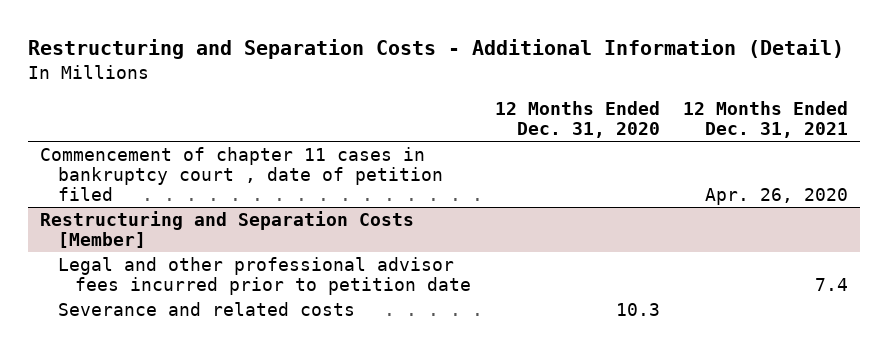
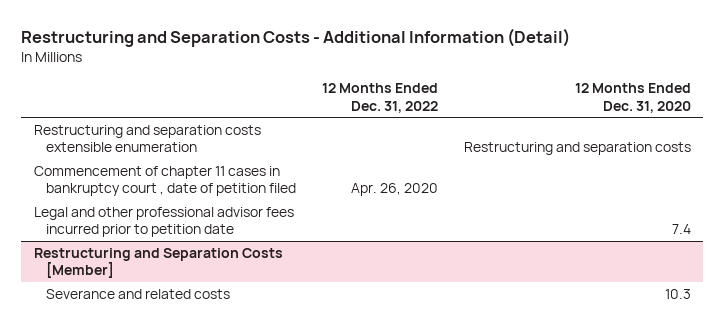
[683,100,849,139] 12 Months Ended Dec. 31, 2021 -> none
none -> [321,83,438,113] 12 Months Ended Dec. 31, 2022
none -> [34,124,262,153] Restructuring and separation costs extensible enumeration
none -> [34,206,295,238] Legal and other professional advisor fees incurred prior to petition date
[57,256,472,295] Legal and other professional advisor fees incurred prior to petition date -> none

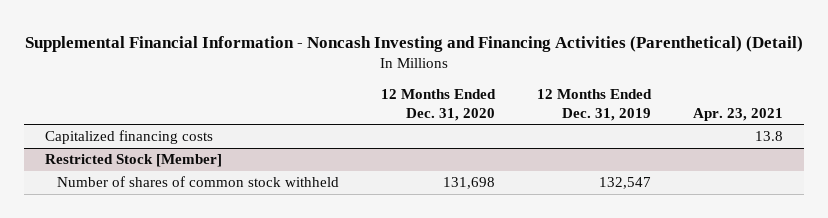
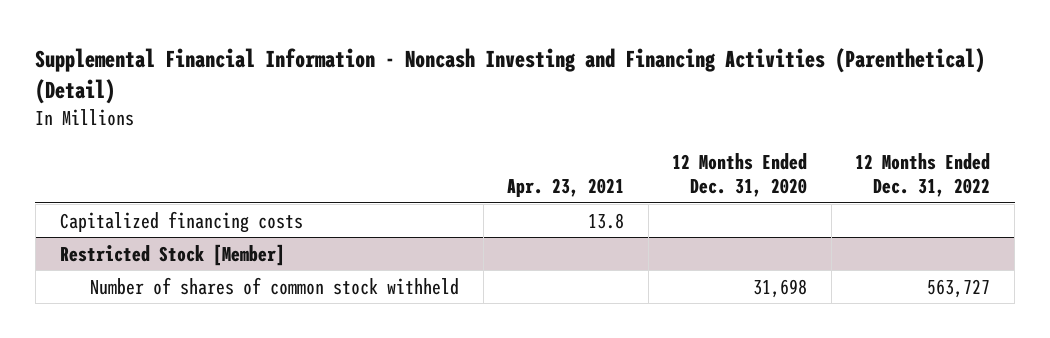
[537,88,653,121] 12 Months Ended Dec. 31, 2019 -> none
none -> [855,152,991,198] 12 Months Ended Dec. 31, 2022
[443,177,496,190] 131,698 -> [753,278,808,298] 31,698

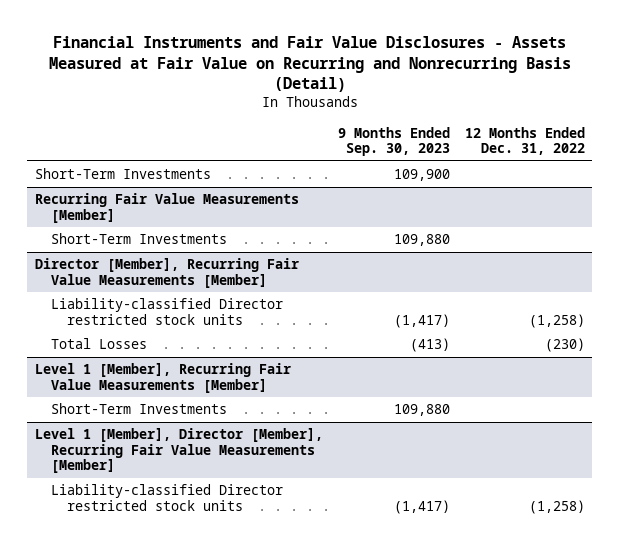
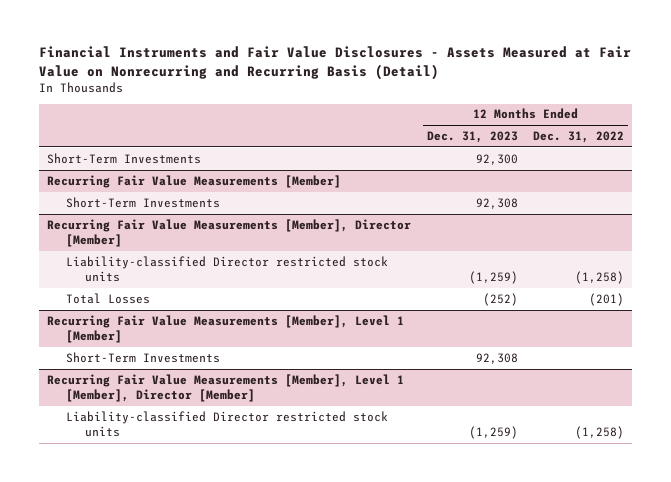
[48,36,571,93] Financial Instruments and Fair Value Disclosures - Assets Measured at Fair Value on Recurring and Nonrecurring Basis (Detail) -> [39,46,632,80] Financial Instruments and Fair Value Disclosures - Assets Measured at Fair Value on Nonrecurring and Recurring Basis (Detail)
[337,126,450,157] 9 Months Ended Sep. 30, 2023 -> none
none -> [426,131,518,144] Dec. 31, 2023
[34,258,299,288] Director [Member], Recurring Fair Value Measurements [Member] -> [47,218,412,247] Recurring Fair Value Measurements [Member], Director [Member]
[544,338,585,353] (230) -> [589,292,625,306] (201)
[34,363,291,393] Level 1 [Member], Recurring Fair Value Measurements [Member] -> [47,314,405,343] Recurring Fair Value Measurements [Member], Level 1 [Member]
[34,428,323,474] Level 1 [Member], Director [Member], Recurring Fair Value Measurements [Member] -> [47,373,405,402] Recurring Fair Value Measurements [Member], Level 1 [Member], Director [Member]

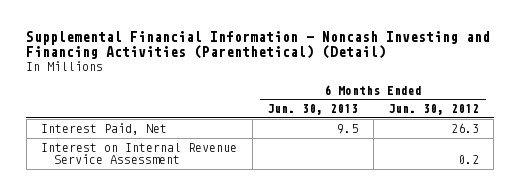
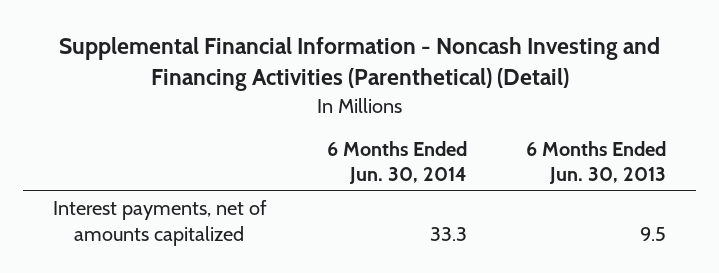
[387,104,479,116] Jun. 30, 2012 -> none
none -> [326,141,467,185] 6 Months Ended Jun. 30, 2014
[41,142,238,165] Interest on Internal Revenue Service Assessment -> none
[41,122,168,135] Interest Paid, Net -> [52,200,267,246] Interest payments, net of amounts capitalized

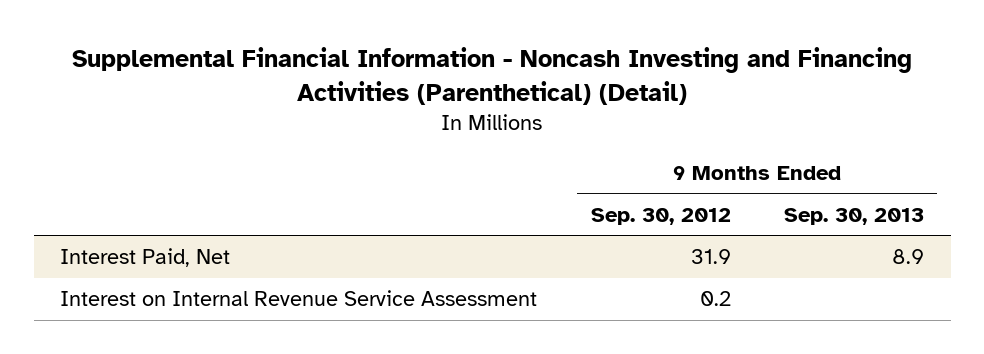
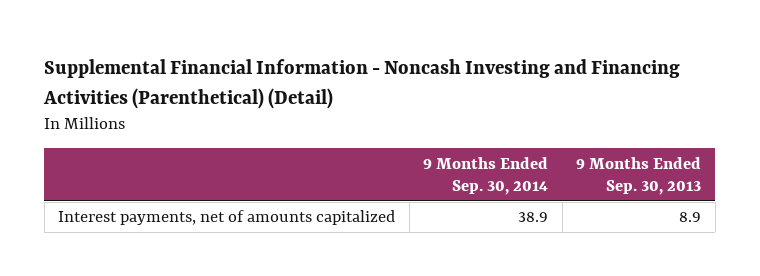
[590,207,731,225] Sep. 30, 2012 -> none
none -> [423,156,549,196] 9 Months Ended Sep. 30, 2014
[60,290,538,307] Interest on Internal Revenue Service Assessment -> none
[60,248,231,268] Interest Paid, Net -> [58,210,396,226] Interest payments, net of amounts capitalized

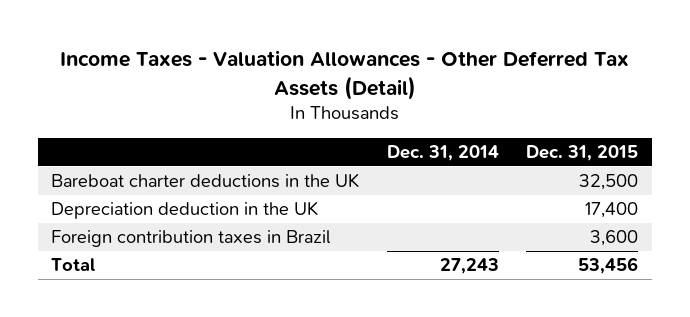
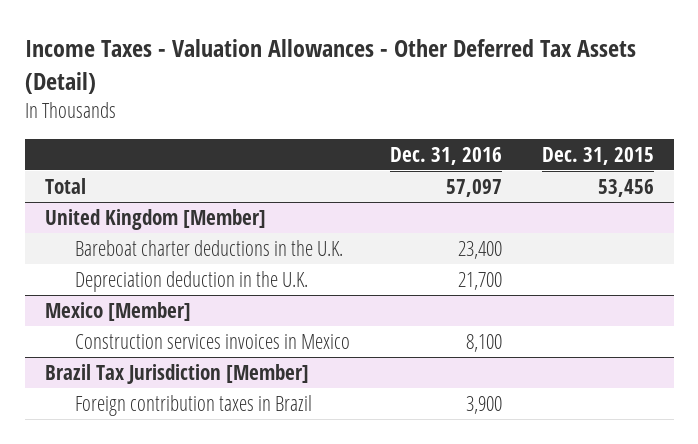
[386,144,499,161] Dec. 31, 2014 -> none
none -> [389,146,502,165] Dec. 31, 2016
[51,173,360,189] Bareboat charter deductions in the UK -> none
[51,201,319,220] Depreciation deduction in the UK -> none
[51,230,331,248] Foreign contribution taxes in Brazil -> none
none -> [44,208,266,230] United Kingdom [Member]
none -> [74,239,343,256] Bareboat charter deductions in the U.K.
none -> [74,270,308,292] Depreciation deduction in the U.K.
none -> [44,301,191,321] Mexico [Member]
none -> [74,333,350,349] Construction services invoices in Mexico
none -> [44,363,309,384] Brazil Tax Jurisdiction [Member]
none -> [74,394,312,416] Foreign contribution taxes in Brazil

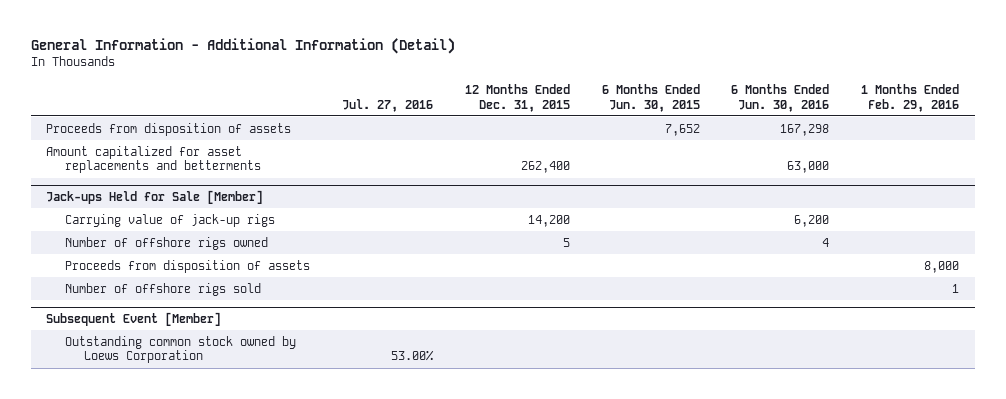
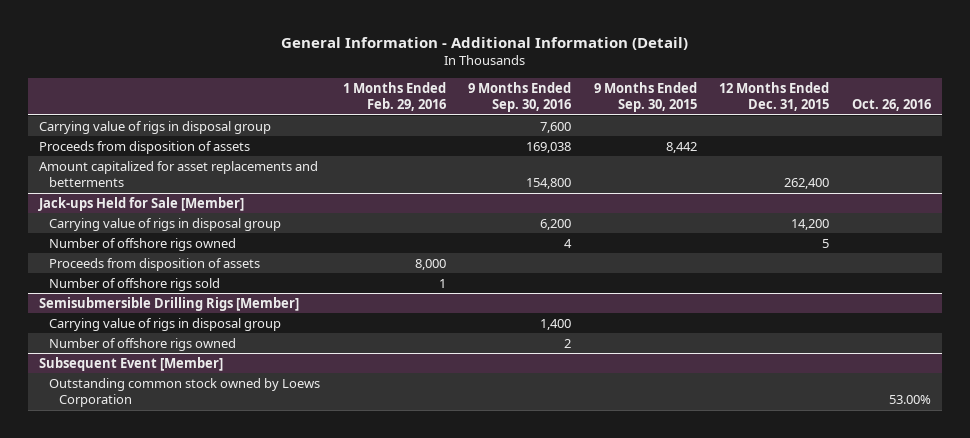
[342,98,434,112] Jul. 27, 2016 -> none
[601,84,700,112] 6 Months Ended Jun. 30, 2015 -> none
[731,84,830,112] 6 Months Ended Jun. 30, 2016 -> none
none -> [468,81,572,113] 9 Months Ended Sep. 30, 2016
none -> [593,81,697,113] 9 Months Ended Sep. 30, 2015
none -> [851,99,931,112] Oct. 26, 2016
none -> [39,120,272,134] Carrying value of rigs in disposal group
[65,213,276,227] Carrying value of jack-up rigs -> [49,217,282,231] Carrying value of rigs in disposal group
none -> [39,296,300,311] Semisubmersible Drilling Rigs [Member]
none -> [49,317,282,331] Carrying value of rigs in disposal group
none -> [49,337,237,351] Number of offshore rigs owned

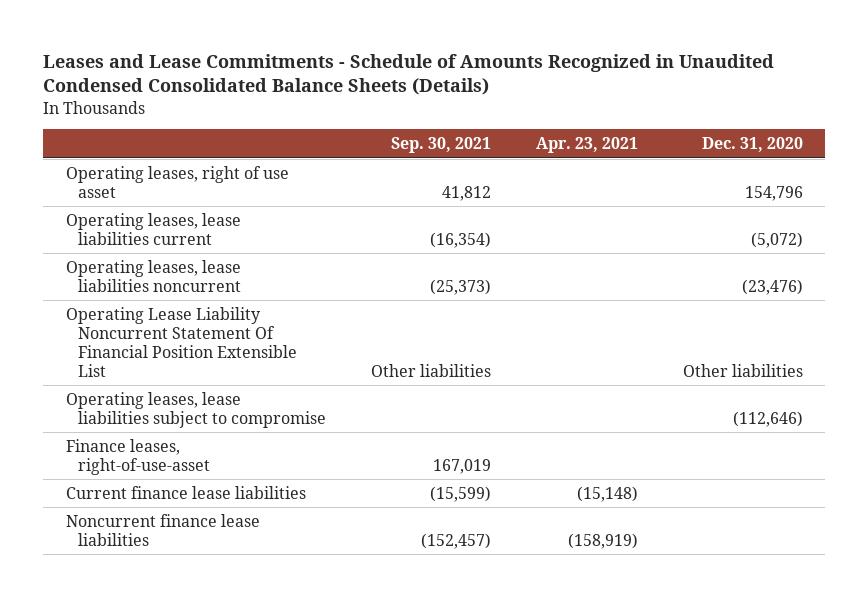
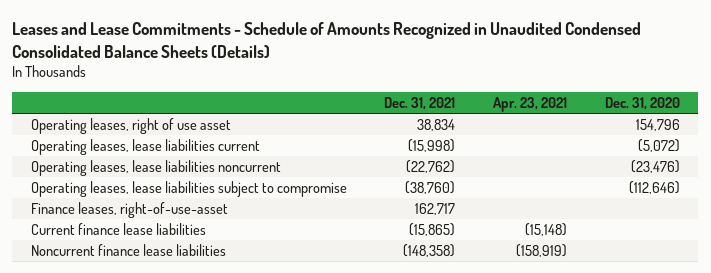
[390,137,491,154] Sep. 30, 2021 -> none
none -> [384,96,456,110] Dec. 31, 2021
[65,306,297,377] Operating Lease Liability Noncurrent Statement Of Financial Position Extensible List -> none

